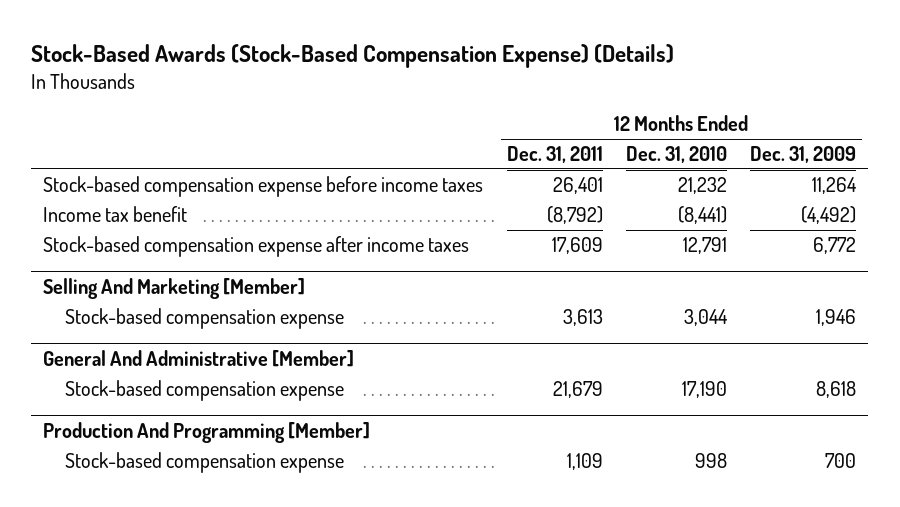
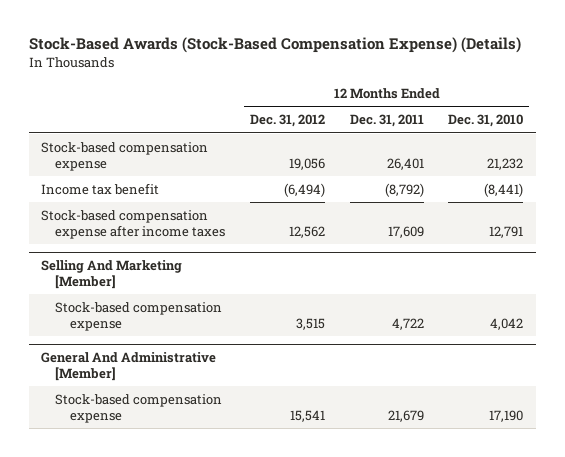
[750,146,857,164] Dec. 31, 2009 -> none
none -> [250,114,326,128] Dec. 31, 2012
[43,176,484,198] Stock-based compensation expense before income taxes -> [41,141,209,171] Stock-based compensation expense
[562,309,603,327] 3,613 -> [391,317,424,330] 4,722
[683,309,728,327] 3,044 -> [490,317,524,330] 4,042
[43,421,371,443] Production And Programming [Member] -> none
[65,452,345,474] Stock-based compensation expense -> none

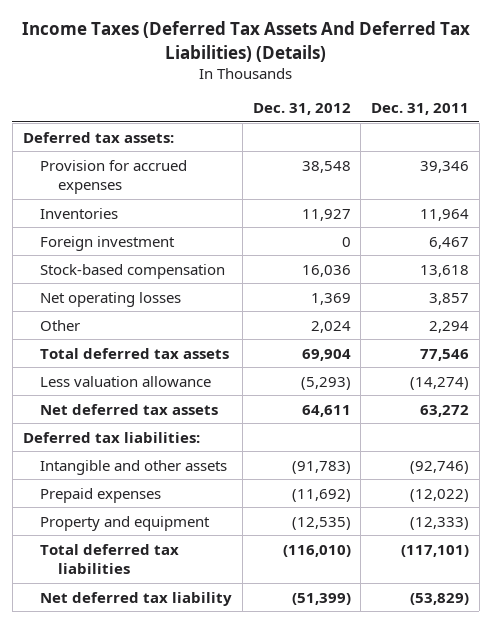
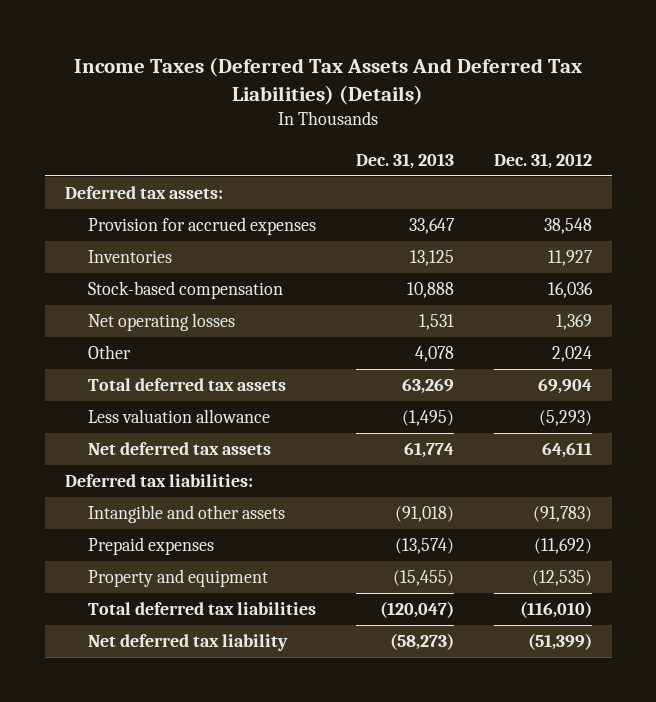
[371,102,470,115] Dec. 31, 2011 -> none
none -> [355,152,454,169] Dec. 31, 2013
[40,235,176,251] Foreign investment -> none

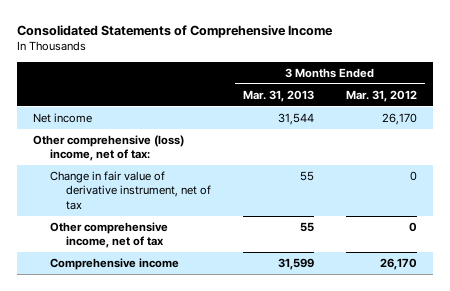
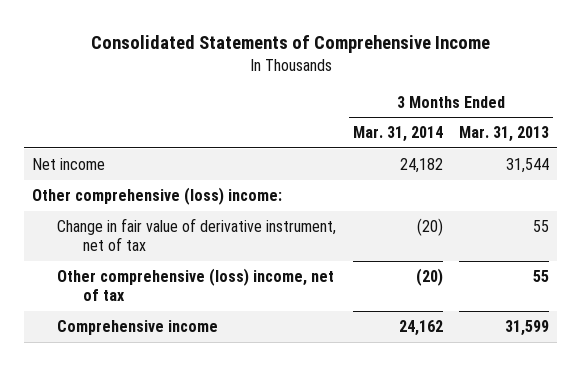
[346,89,418,102] Mar. 31, 2012 -> none
none -> [352,126,443,143] Mar. 31, 2014
[33,135,185,162] Other comprehensive (loss) income, net of tax: -> [32,186,283,205] Other comprehensive (loss) income:
[49,222,168,249] Other comprehensive income, net of tax -> [57,267,335,302] Other comprehensive (loss) income, net of tax

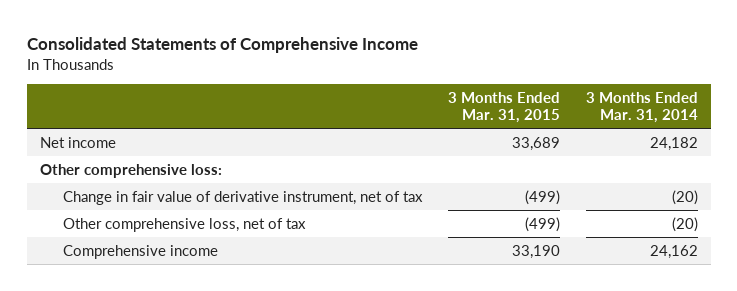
[459,126,550,143] Mar. 31, 2013 -> none
none -> [447,92,560,124] 3 Months Ended Mar. 31, 2015
[32,186,283,205] Other comprehensive (loss) income: -> [39,163,222,178] Other comprehensive loss:
[57,267,335,302] Other comprehensive (loss) income, net of tax -> [62,217,306,232] Other comprehensive loss, net of tax

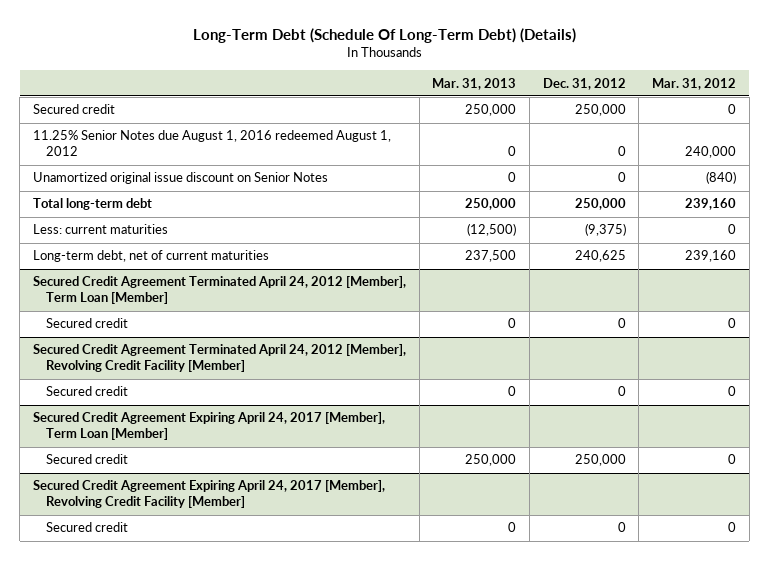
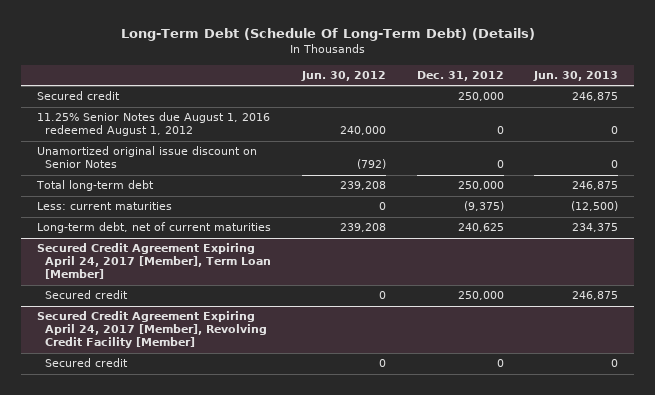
[432,77,517,90] Mar. 31, 2013 -> none
[651,77,736,90] Mar. 31, 2012 -> none
none -> [300,70,386,81] Jun. 30, 2012
none -> [533,70,619,81] Jun. 30, 2013
[33,276,407,305] Secured Credit Agreement Terminated April 24, 2012 [Member], Term Loan [Member] -> none
[45,318,128,329] Secured credit -> none
[33,344,407,373] Secured Credit Agreement Terminated April 24, 2012 [Member], Revolving Credit Facility [Member] -> none
[45,386,128,397] Secured credit -> none

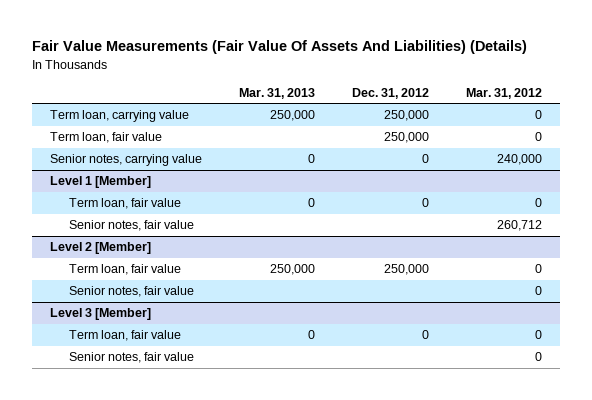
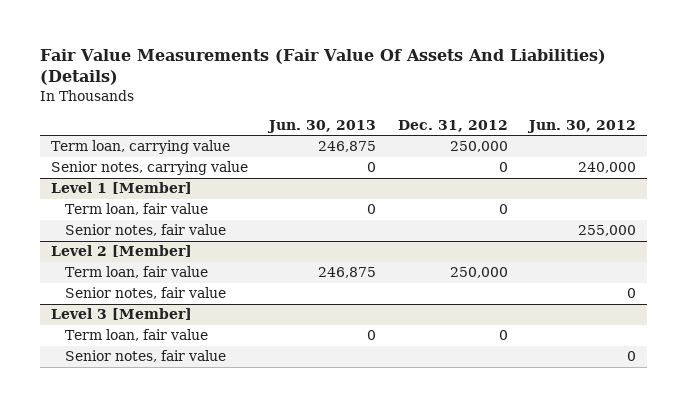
[239,87,316,99] Mar. 31, 2013 -> none
[465,87,542,99] Mar. 31, 2012 -> none
none -> [267,119,377,133] Jun. 30, 2013
none -> [527,119,637,133] Jun. 30, 2012
[50,132,163,144] Term loan, fair value -> none

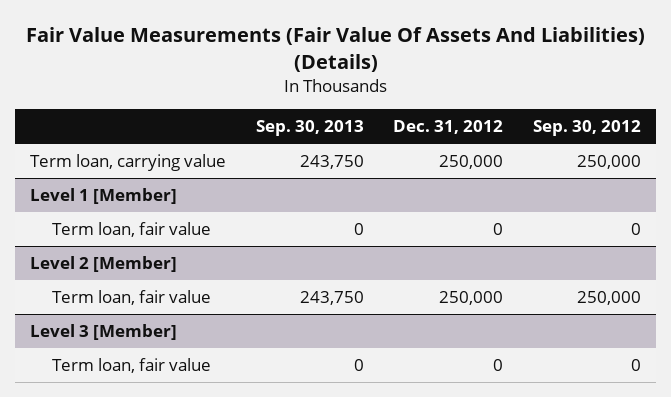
[267,119,377,133] Jun. 30, 2013 -> none
[527,119,637,133] Jun. 30, 2012 -> none
none -> [255,120,364,137] Sep. 30, 2013
none -> [532,120,641,137] Sep. 30, 2012
[50,161,248,176] Senior notes, carrying value -> none
[65,224,227,237] Senior notes, fair value -> none
[65,287,227,300] Senior notes, fair value -> none
[65,350,227,363] Senior notes, fair value -> none

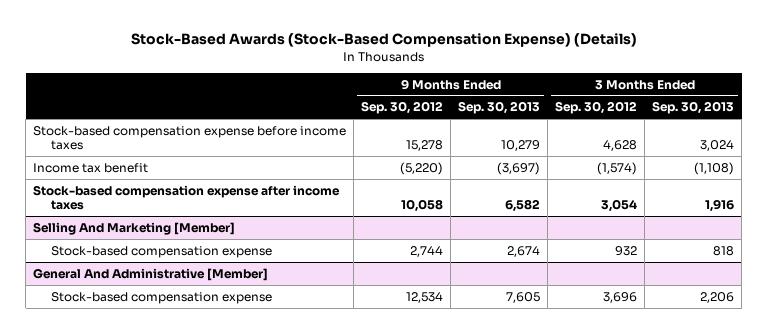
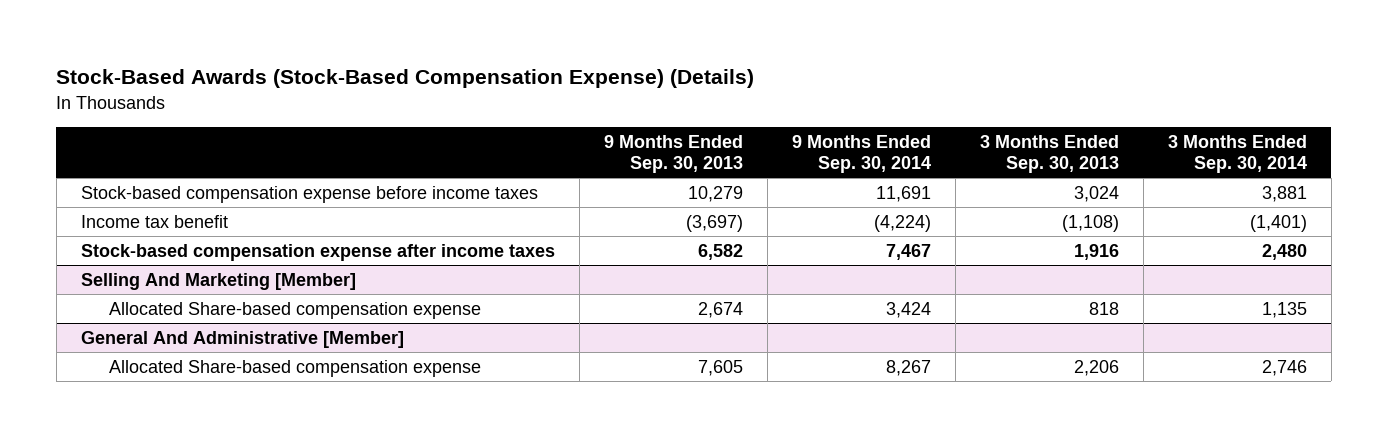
[361,101,444,115] Sep. 30, 2012 -> none
[555,101,638,115] Sep. 30, 2012 -> none
none -> [791,134,931,173] 9 Months Ended Sep. 30, 2014
none -> [1167,134,1307,173] 3 Months Ended Sep. 30, 2014
[50,245,272,258] Stock-based compensation expense -> [109,301,482,319] Allocated Share-based compensation expense
[50,291,272,304] Stock-based compensation expense -> [109,359,482,377] Allocated Share-based compensation expense

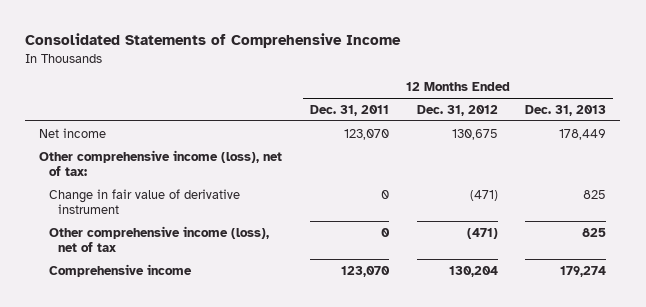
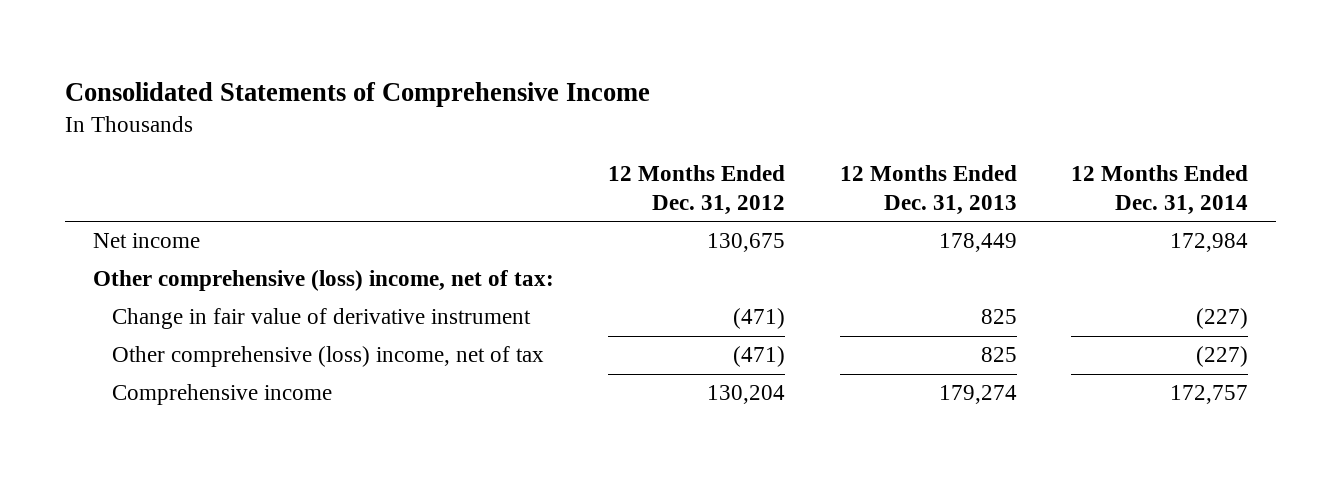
[309,104,389,116] Dec. 31, 2011 -> none
none -> [1071,164,1249,215] 12 Months Ended Dec. 31, 2014
[39,149,283,176] Other comprehensive income (loss), net of tax: -> [92,270,554,292] Other comprehensive (loss) income, net of tax:
[48,225,269,252] Other comprehensive income (loss), net of tax -> [112,346,545,368] Other comprehensive (loss) income, net of tax

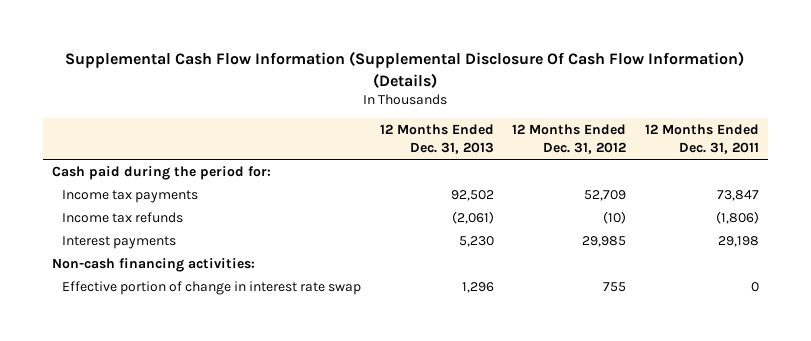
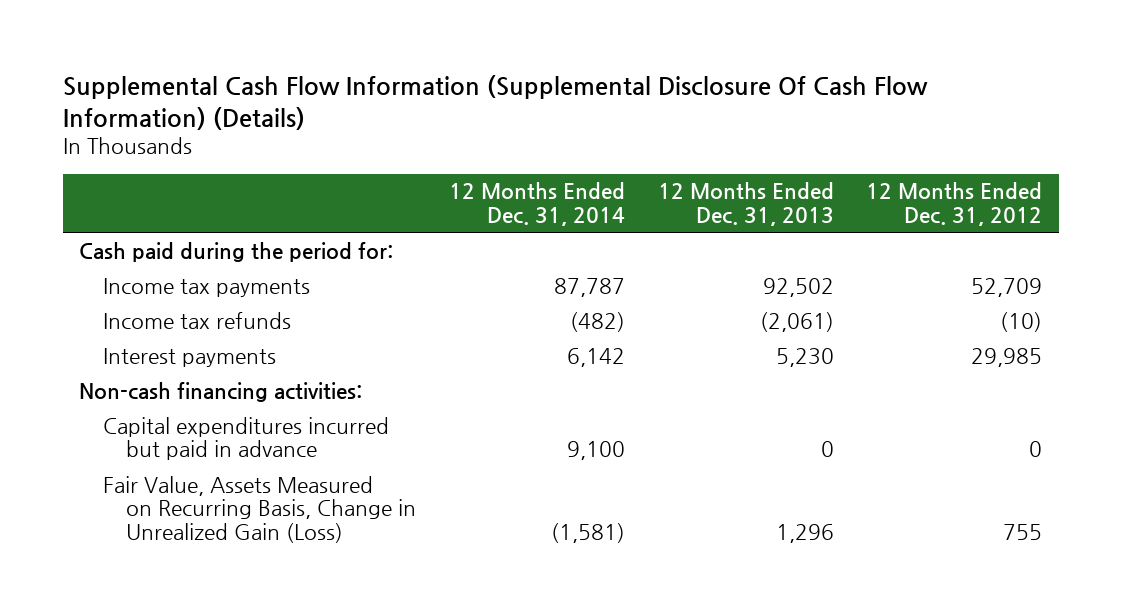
[644,124,759,155] 12 Months Ended Dec. 31, 2011 -> none
none -> [449,182,626,226] 12 Months Ended Dec. 31, 2014
none -> [102,416,389,461] Capital expenditures incurred but paid in advance
[62,280,362,295] Effective portion of change in interest rate swap -> [102,475,417,544] Fair Value, Assets Measured on Recurring Basis, Change in Unrealized Gain (Loss)

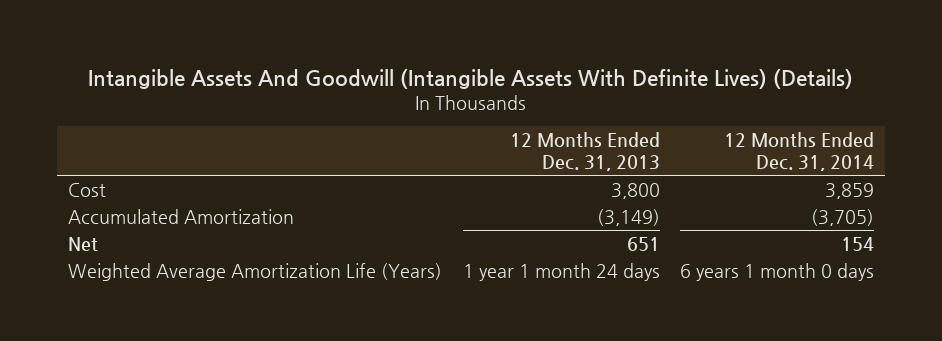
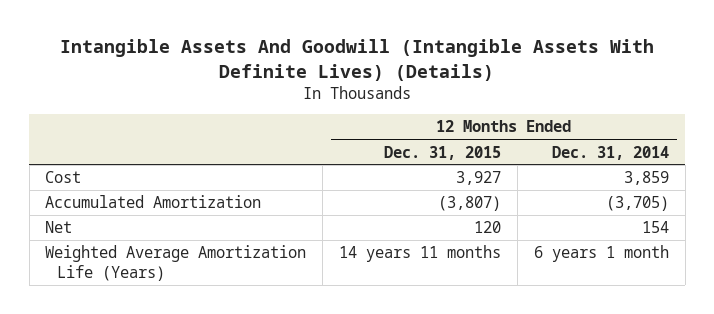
[509,131,660,172] 12 Months Ended Dec. 31, 2013 -> none
none -> [384,145,502,160] Dec. 31, 2015
[680,262,875,281] 6 years 1 month 0 days -> [534,245,670,263] 6 years 1 month

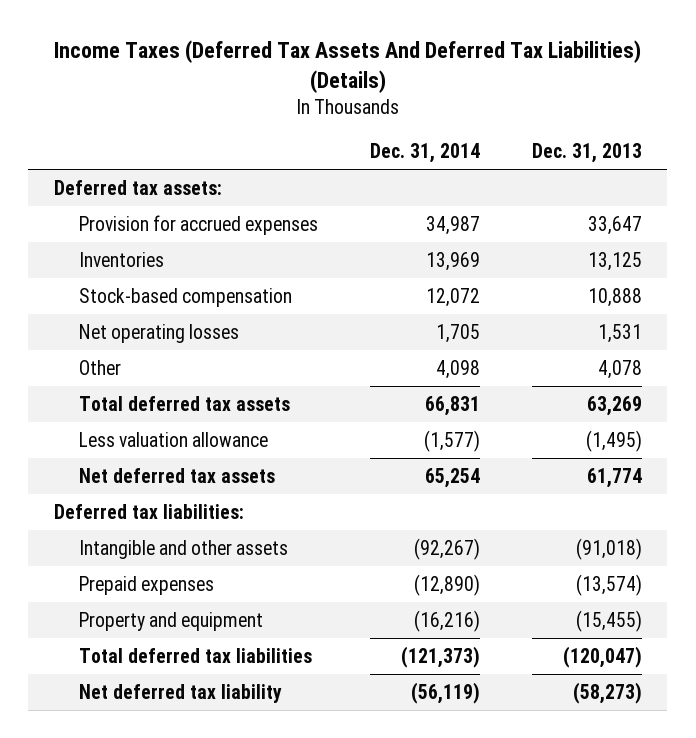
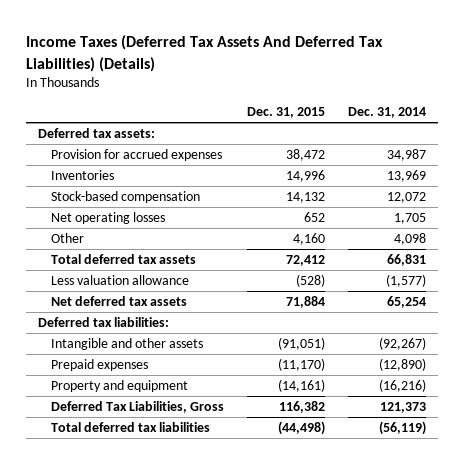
[531,143,642,164] Dec. 31, 2013 -> none
none -> [246,107,325,119] Dec. 31, 2015
[79,683,283,703] Net deferred tax liability -> none
none -> [50,401,224,414] Deferred Tax Liabilities, Gross
[401,645,481,668] (121,373) -> [379,421,427,436] (56,119)

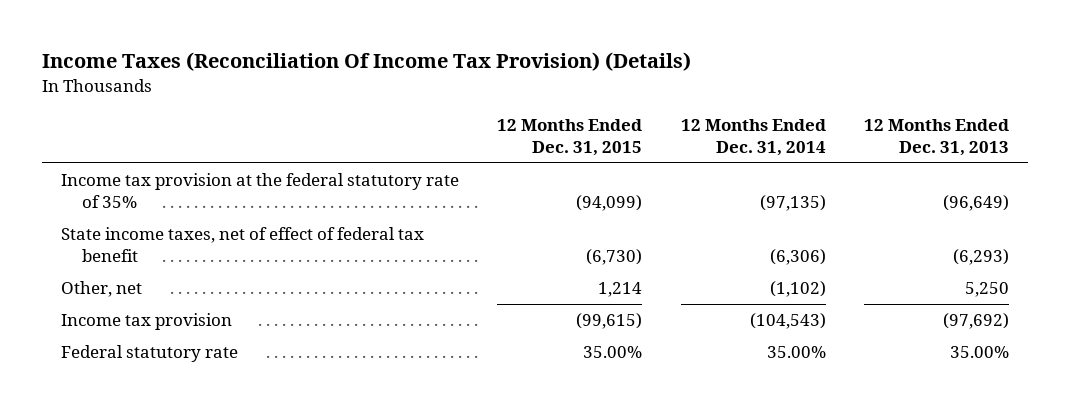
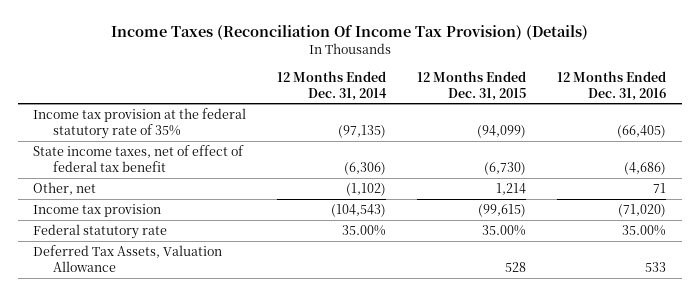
[863,118,1009,156] 12 Months Ended Dec. 31, 2013 -> none
none -> [557,70,667,101] 12 Months Ended Dec. 31, 2016
none -> [33,244,223,272] Deferred Tax Assets, Valuation Allowance

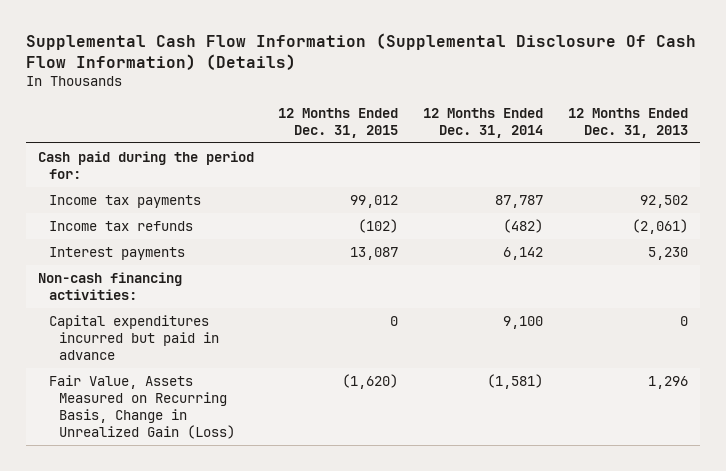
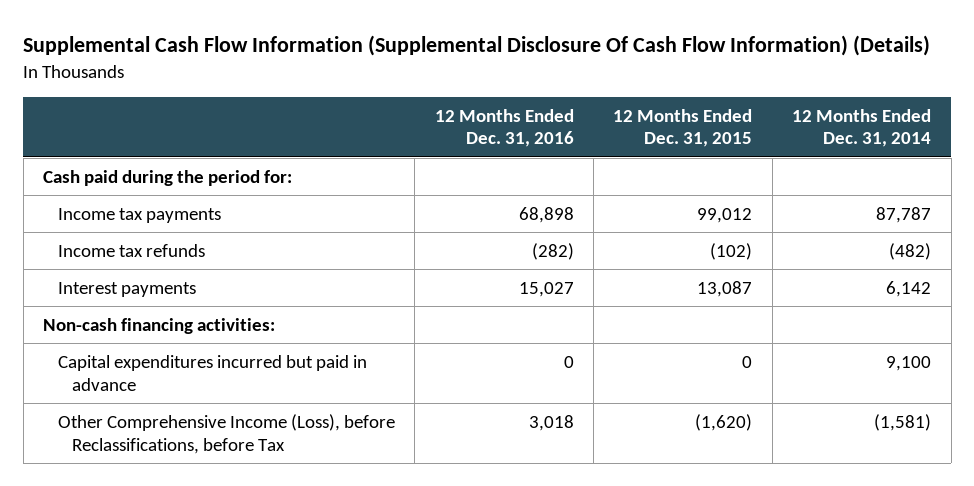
[567,107,688,138] 12 Months Ended Dec. 31, 2013 -> none
none -> [434,108,574,148] 12 Months Ended Dec. 31, 2016
[48,374,236,440] Fair Value, Assets Measured on Recurring Basis, Change in Unrealized Gain (Loss) -> [57,413,395,454] Other Comprehensive Income (Loss), before Reclassifications, before Tax

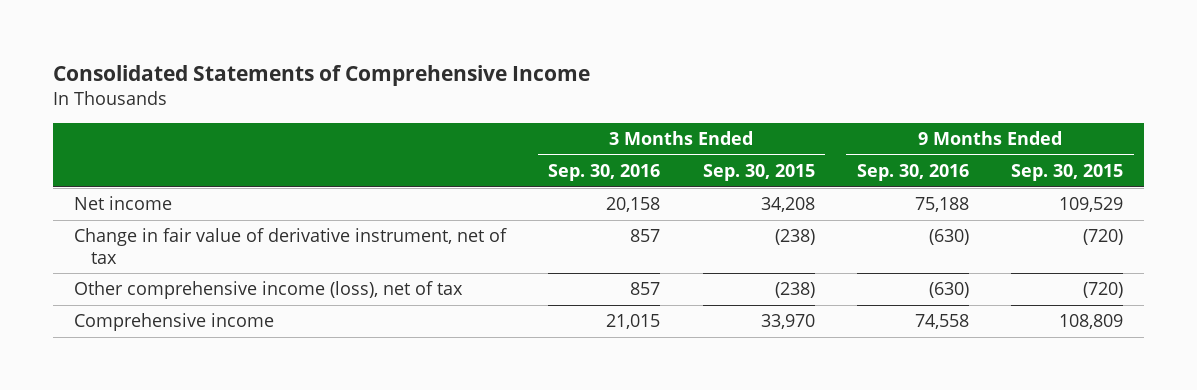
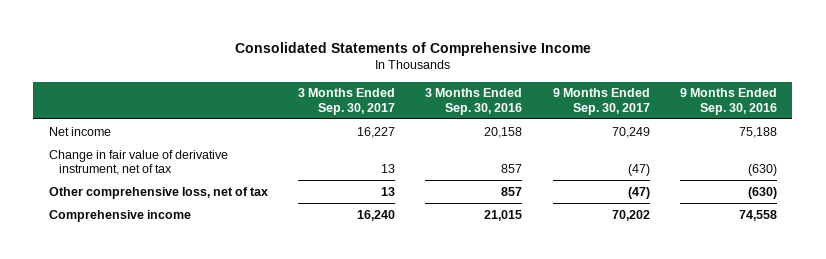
[702,164,815,182] Sep. 30, 2015 -> none
[1011,164,1124,182] Sep. 30, 2015 -> none
none -> [298,88,396,115] 3 Months Ended Sep. 30, 2017
none -> [552,88,650,115] 9 Months Ended Sep. 30, 2017
[74,281,464,300] Other comprehensive income (loss), net of tax -> [48,186,268,199] Other comprehensive loss, net of tax

